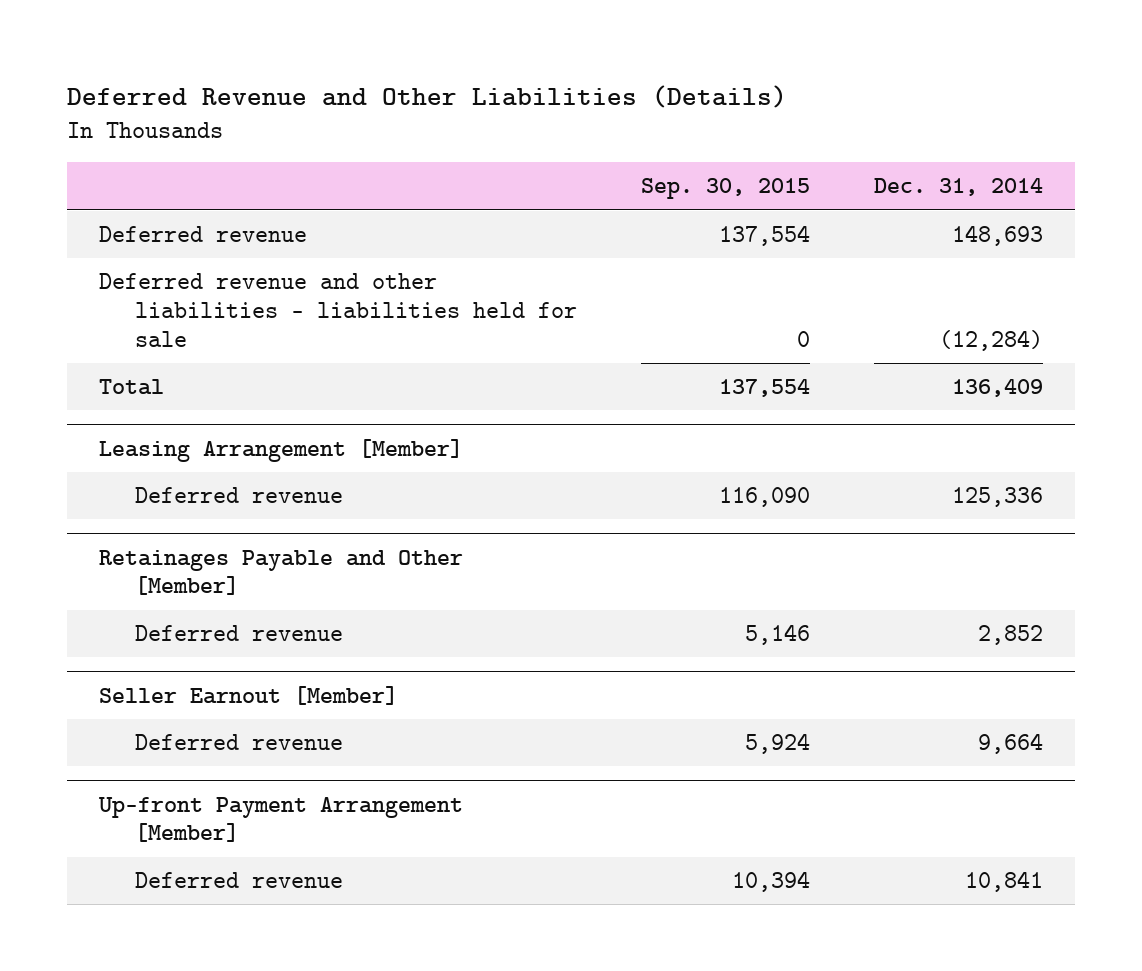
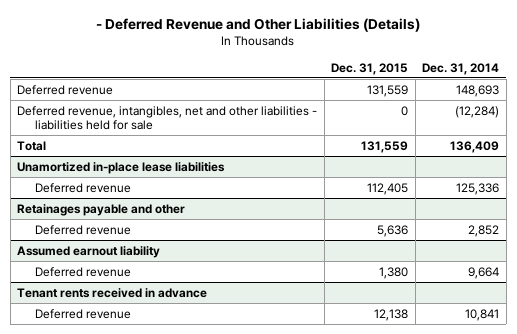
[67,85,788,109] Deferred Revenue and Other Liabilities (Details) -> [96,17,421,32] - Deferred Revenue and Other Liabilities (Details)
[640,178,810,200] Sep. 30, 2015 -> none
none -> [331,62,409,75] Dec. 31, 2015
[99,273,577,347] Deferred revenue and other liabilities - liabilities held for sale -> [17,105,318,130] Deferred revenue, intangibles, net and other liabilities - liabilities held for sale
[99,438,464,462] Leasing Arrangement [Member] -> [17,161,226,174] Unamortized in-place lease liabilities
[99,549,464,596] Retainages Payable and Other [Member] -> [17,203,186,216] Retainages payable and other
[99,685,399,705] Seller Earnout [Member] -> [17,245,161,258] Assumed earnout liability
[98,796,464,843] Up-front Payment Arrangement [Member] -> [17,287,208,298] Tenant rents received in advance

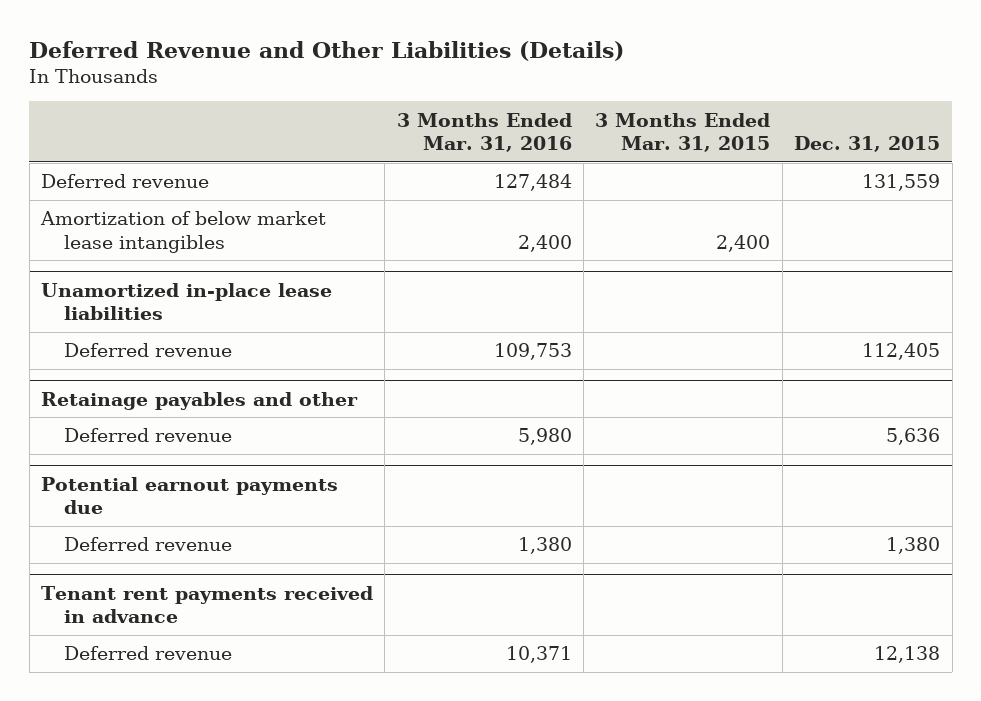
[96,17,421,32] - Deferred Revenue and Other Liabilities (Details) -> [29,40,625,61] Deferred Revenue and Other Liabilities (Details)
[422,62,500,75] Dec. 31, 2014 -> none
none -> [396,112,572,153] 3 Months Ended Mar. 31, 2016
none -> [595,112,771,153] 3 Months Ended Mar. 31, 2015
[17,105,318,130] Deferred revenue, intangibles, net and other liabilities - liabilities held for sale -> none
[17,140,47,151] Total -> none
none -> [40,211,327,253] Amortization of below market lease intangibles
[17,203,186,216] Retainages payable and other -> [41,391,359,410] Retainage payables and other
[17,245,161,258] Assumed earnout liability -> [41,476,339,515] Potential earnout payments due
[17,287,208,298] Tenant rents received in advance -> [41,585,374,624] Tenant rent payments received in advance

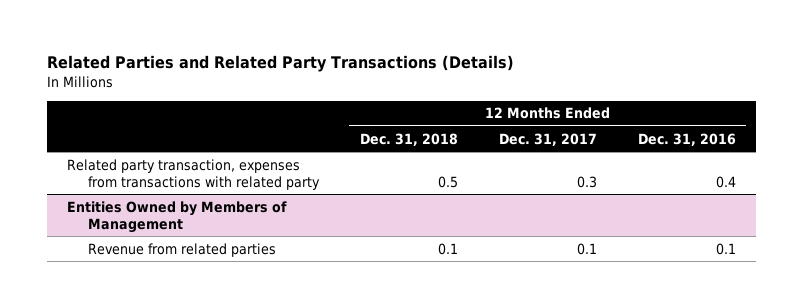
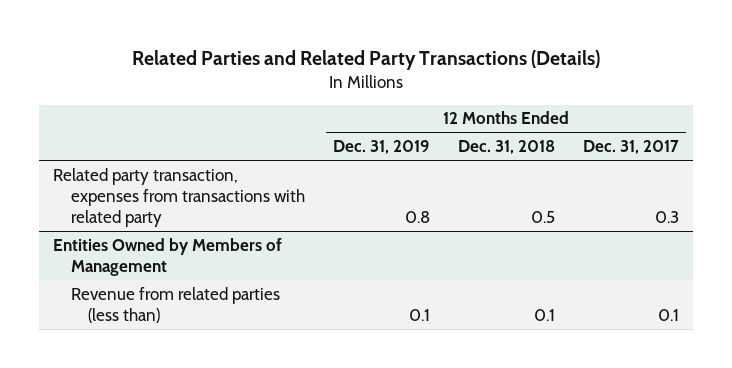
[637,132,736,146] Dec. 31, 2016 -> none
none -> [332,140,430,155] Dec. 31, 2019
[87,242,276,257] Revenue from related parties -> [70,286,280,323] Revenue from related parties (less than)

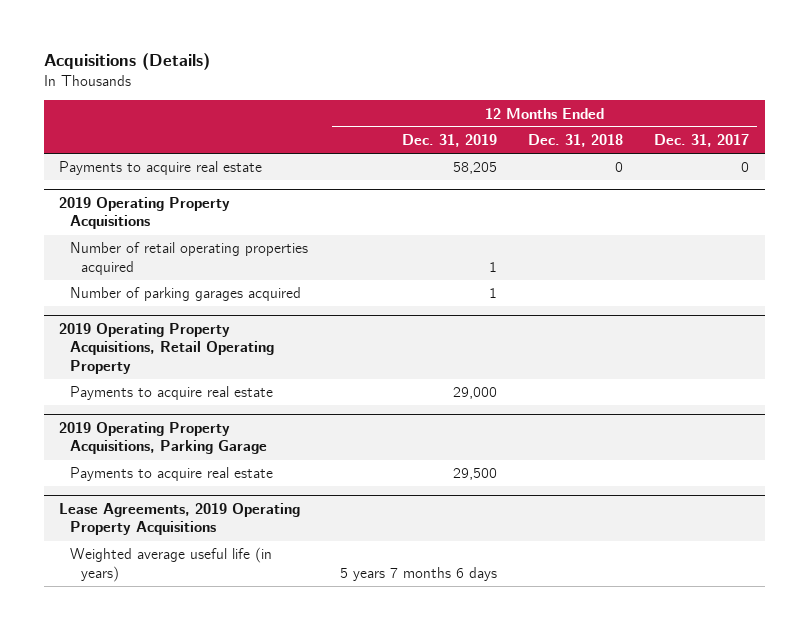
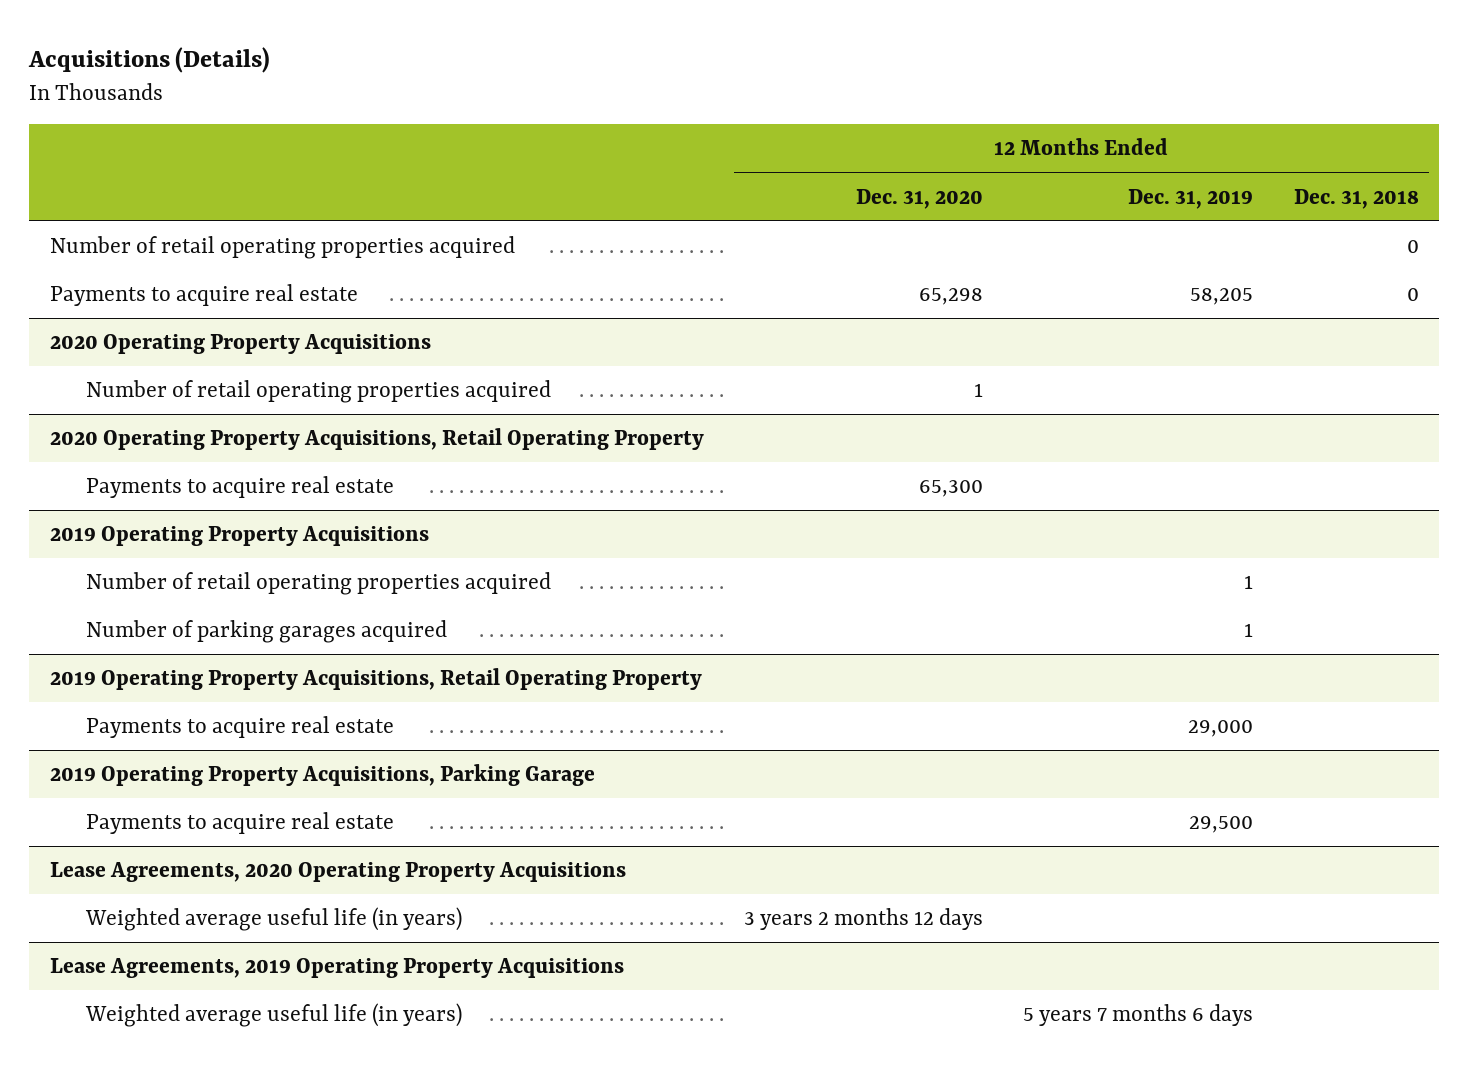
[654,134,750,148] Dec. 31, 2017 -> none
none -> [856,188,984,209] Dec. 31, 2020
none -> [49,235,515,259] Number of retail operating properties acquired
none -> [49,333,431,354] 2020 Operating Property Acquisitions
none -> [86,379,552,403] Number of retail operating properties acquired
none -> [49,427,704,450] 2020 Operating Property Acquisitions, Retail Operating Property
none -> [86,475,395,498] Payments to acquire real estate
none -> [49,861,626,882] Lease Agreements, 2020 Operating Property Acquisitions
none -> [85,906,463,931] Weighted average useful life (in years)

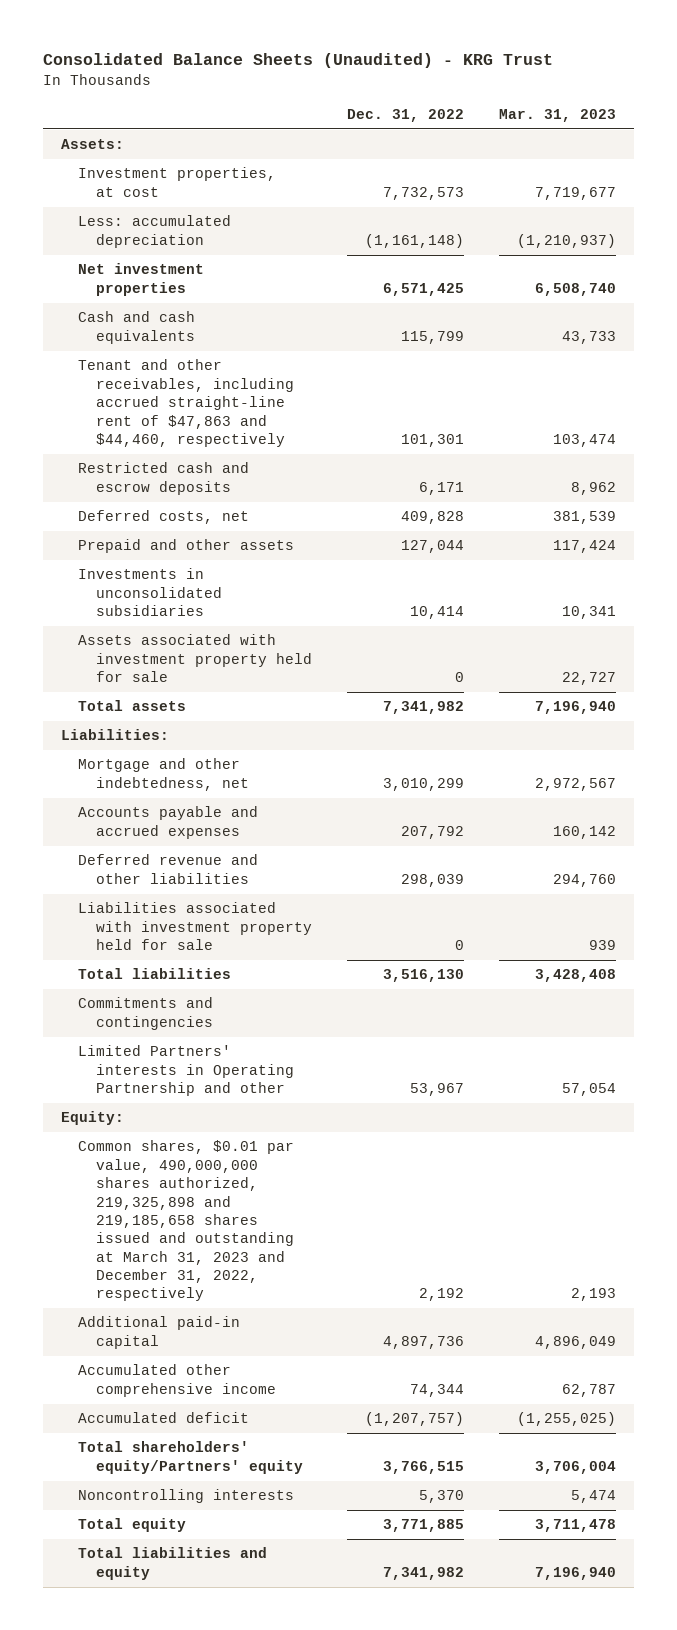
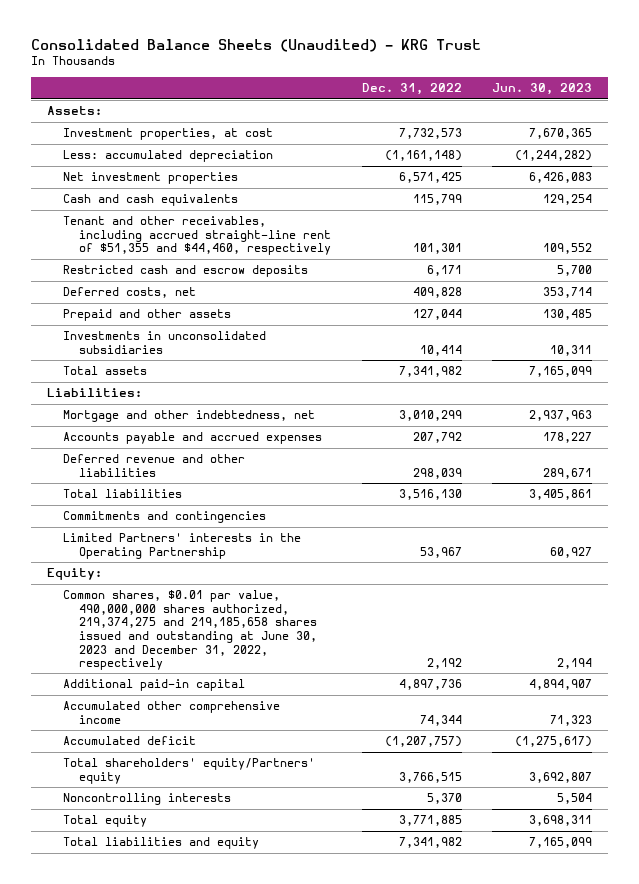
[499,108,617,122] Mar. 31, 2023 -> none
none -> [492,83,593,96] Jun. 30, 2023
[78,359,294,447] Tenant and other receivables, including accrued straight-line rent of $47,863 and $44,460, respectively -> [62,216,332,256] Tenant and other receivables, including accrued straight-line rent of $51,355 and $44,460, respectively
[78,634,312,683] Assets associated with investment property held for sale -> none
[78,902,312,951] Liabilities associated with investment property held for sale -> none
[78,1045,294,1097] Limited Partners' interests in Operating Partnership and other -> [62,533,301,559] Limited Partners' interests in the Operating Partnership
[78,1140,295,1302] Common shares, $0.01 par value, 490,000,000 shares authorized, 219,325,898 and 219,185,658 shares issued and outstanding at March 31, 2023 and December 31, 2022, respectively -> [62,590,318,671] Common shares, $0.01 par value, 490,000,000 shares authorized, 219,374,275 and 219,185,658 shares issued and outstanding at June 30, 2023 and December 31, 2022, respectively

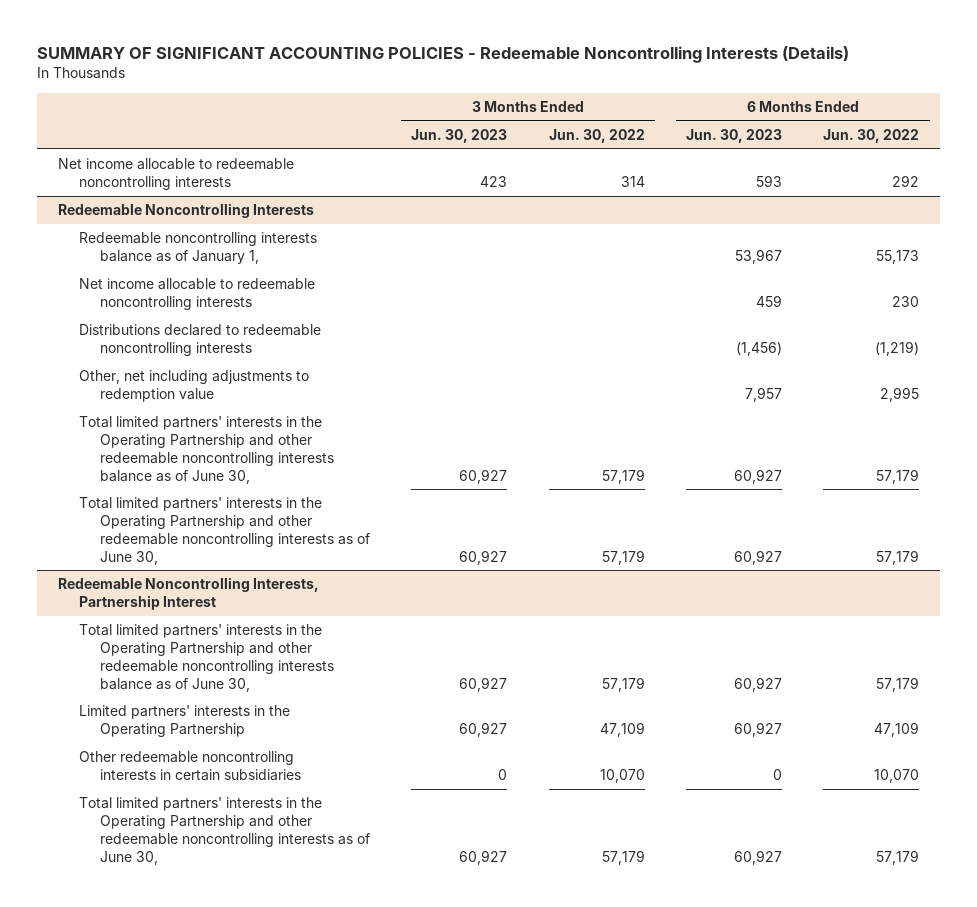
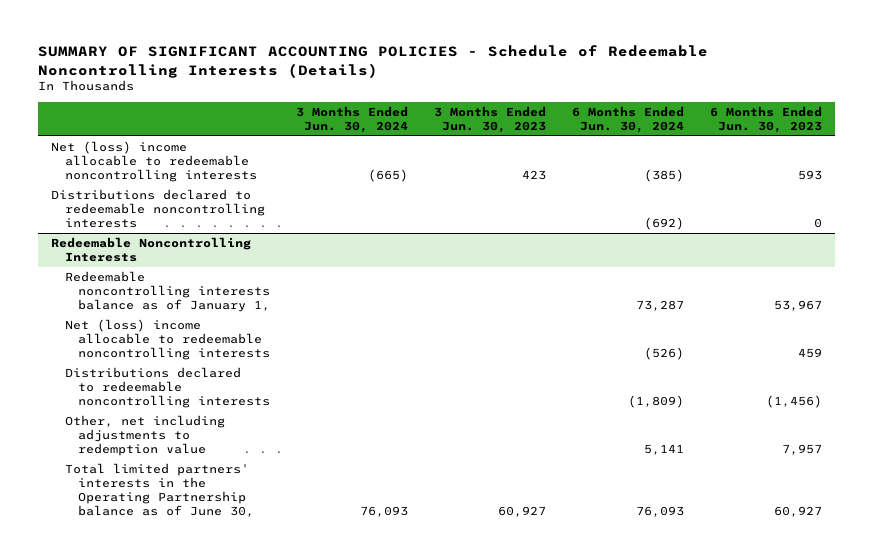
[37,46,850,64] SUMMARY OF SIGNIFICANT ACCOUNTING POLICIES - Redeemable Noncontrolling Interests (Details) -> [38,45,709,78] SUMMARY OF SIGNIFICANT ACCOUNTING POLICIES - Schedule of Redeemable Noncontrolling Interests (Details)
[548,129,645,144] Jun. 30, 2022 -> none
[823,129,920,144] Jun. 30, 2022 -> none
none -> [296,105,409,133] 3 Months Ended Jun. 30, 2024
none -> [572,105,685,133] 6 Months Ended Jun. 30, 2024
[57,158,294,191] Net income allocable to redeemable noncontrolling interests -> [51,140,257,182] Net (loss) income allocable to redeemable noncontrolling interests
none -> [51,188,265,228] Distributions declared to redeemable noncontrolling interests
[78,278,315,311] Net income allocable to redeemable noncontrolling interests -> [64,318,271,360] Net (loss) income allocable to redeemable noncontrolling interests
[78,497,371,565] Total limited partners' interests in the Operating Partnership and other redeemable noncontrolling interests as of June 30, -> none
[57,577,319,611] Redeemable Noncontrolling Interests, Partnership Interest -> none
[78,624,335,692] Total limited partners' interests in the Operating Partnership and other redeemable noncontrolling interests balance as of June 30, -> none
[78,705,290,738] Limited partners' interests in the Operating Partnership -> none
[78,751,302,782] Other redeemable noncontrolling interests in certain subsidiaries -> none
[78,797,371,865] Total limited partners' interests in the Operating Partnership and other redeemable noncontrolling interests as of June 30, -> none
[78,416,335,484] Total limited partners' interests in the Operating Partnership and other redeemable noncontrolling interests balance as of June 30, -> [64,462,255,517] Total limited partners' interests in the Operating Partnership balance as of June 30,

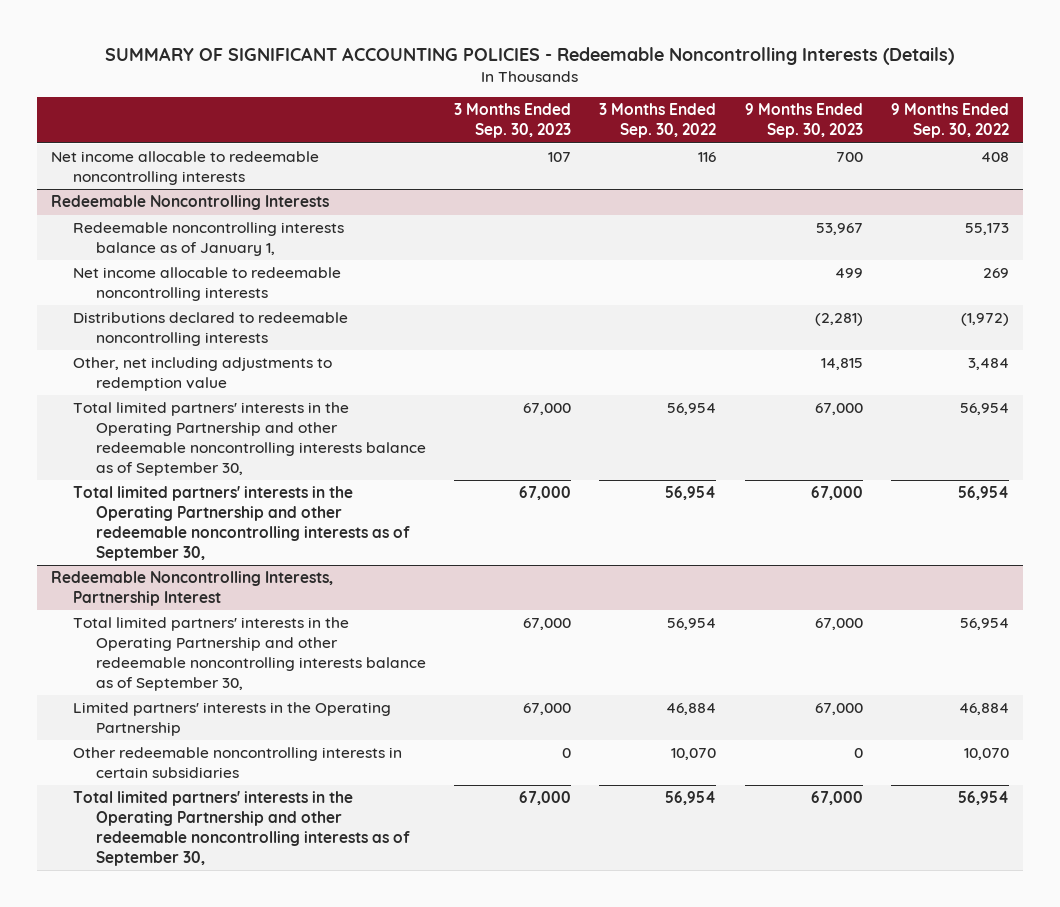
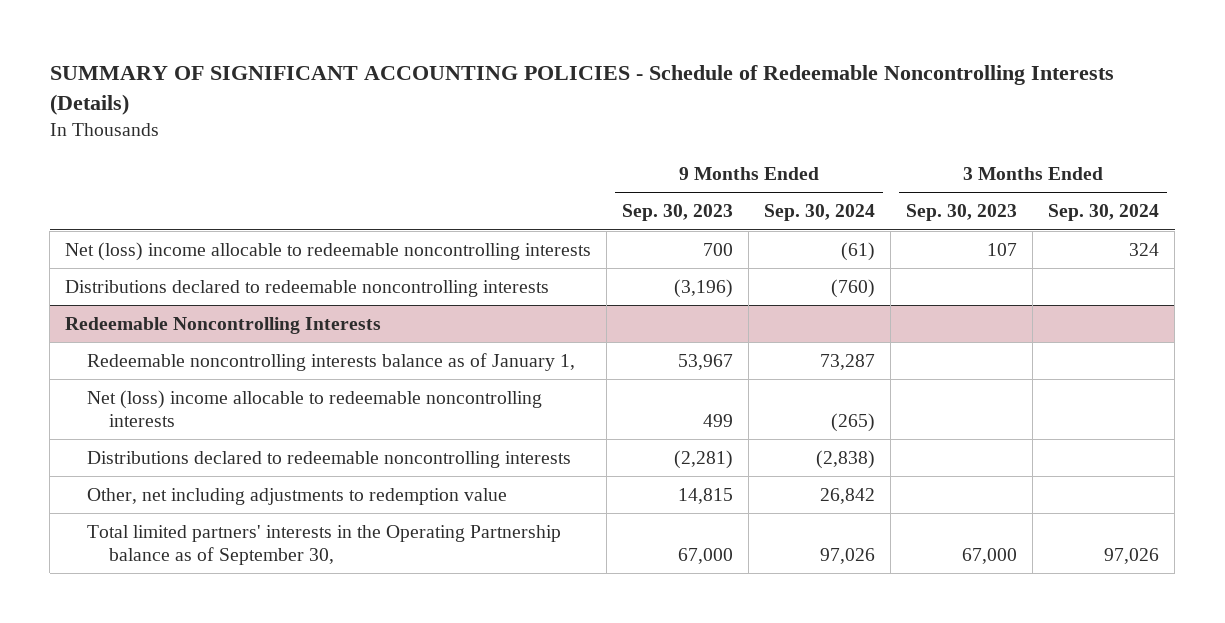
[104,46,954,65] SUMMARY OF SIGNIFICANT ACCOUNTING POLICIES - Redeemable Noncontrolling Interests (Details) -> [49,64,1114,115] SUMMARY OF SIGNIFICANT ACCOUNTING POLICIES - Schedule of Redeemable Noncontrolling Interests (Details)
[599,103,717,139] 3 Months Ended Sep. 30, 2022 -> none
[890,103,1009,139] 9 Months Ended Sep. 30, 2022 -> none
none -> [764,204,876,222] Sep. 30, 2024
none -> [1048,204,1160,222] Sep. 30, 2024
[50,151,319,186] Net income allocable to redeemable noncontrolling interests -> [65,241,592,261] Net (loss) income allocable to redeemable noncontrolling interests
none -> [65,279,550,297] Distributions declared to redeemable noncontrolling interests
[73,267,342,302] Net income allocable to redeemable noncontrolling interests -> [87,389,543,428] Net (loss) income allocable to redeemable noncontrolling interests
[73,486,410,561] Total limited partners' interests in the Operating Partnership and other redeemable noncontrolling interests as of September 30, -> none
[50,571,333,607] Redeemable Noncontrolling Interests, Partnership Interest -> none
[73,617,426,691] Total limited partners' interests in the Operating Partnership and other redeemable noncontrolling interests balance as of September 30, -> none
[73,702,392,737] Limited partners' interests in the Operating Partnership -> none
[73,747,403,779] Other redeemable noncontrolling interests in certain subsidiaries -> none
[73,791,410,866] Total limited partners' interests in the Operating Partnership and other redeemable noncontrolling interests as of September 30, -> none
[73,402,426,476] Total limited partners' interests in the Operating Partnership and other redeemable noncontrolling interests balance as of September 30, -> [87,524,562,566] Total limited partners' interests in the Operating Partnership balance as of September 30,

